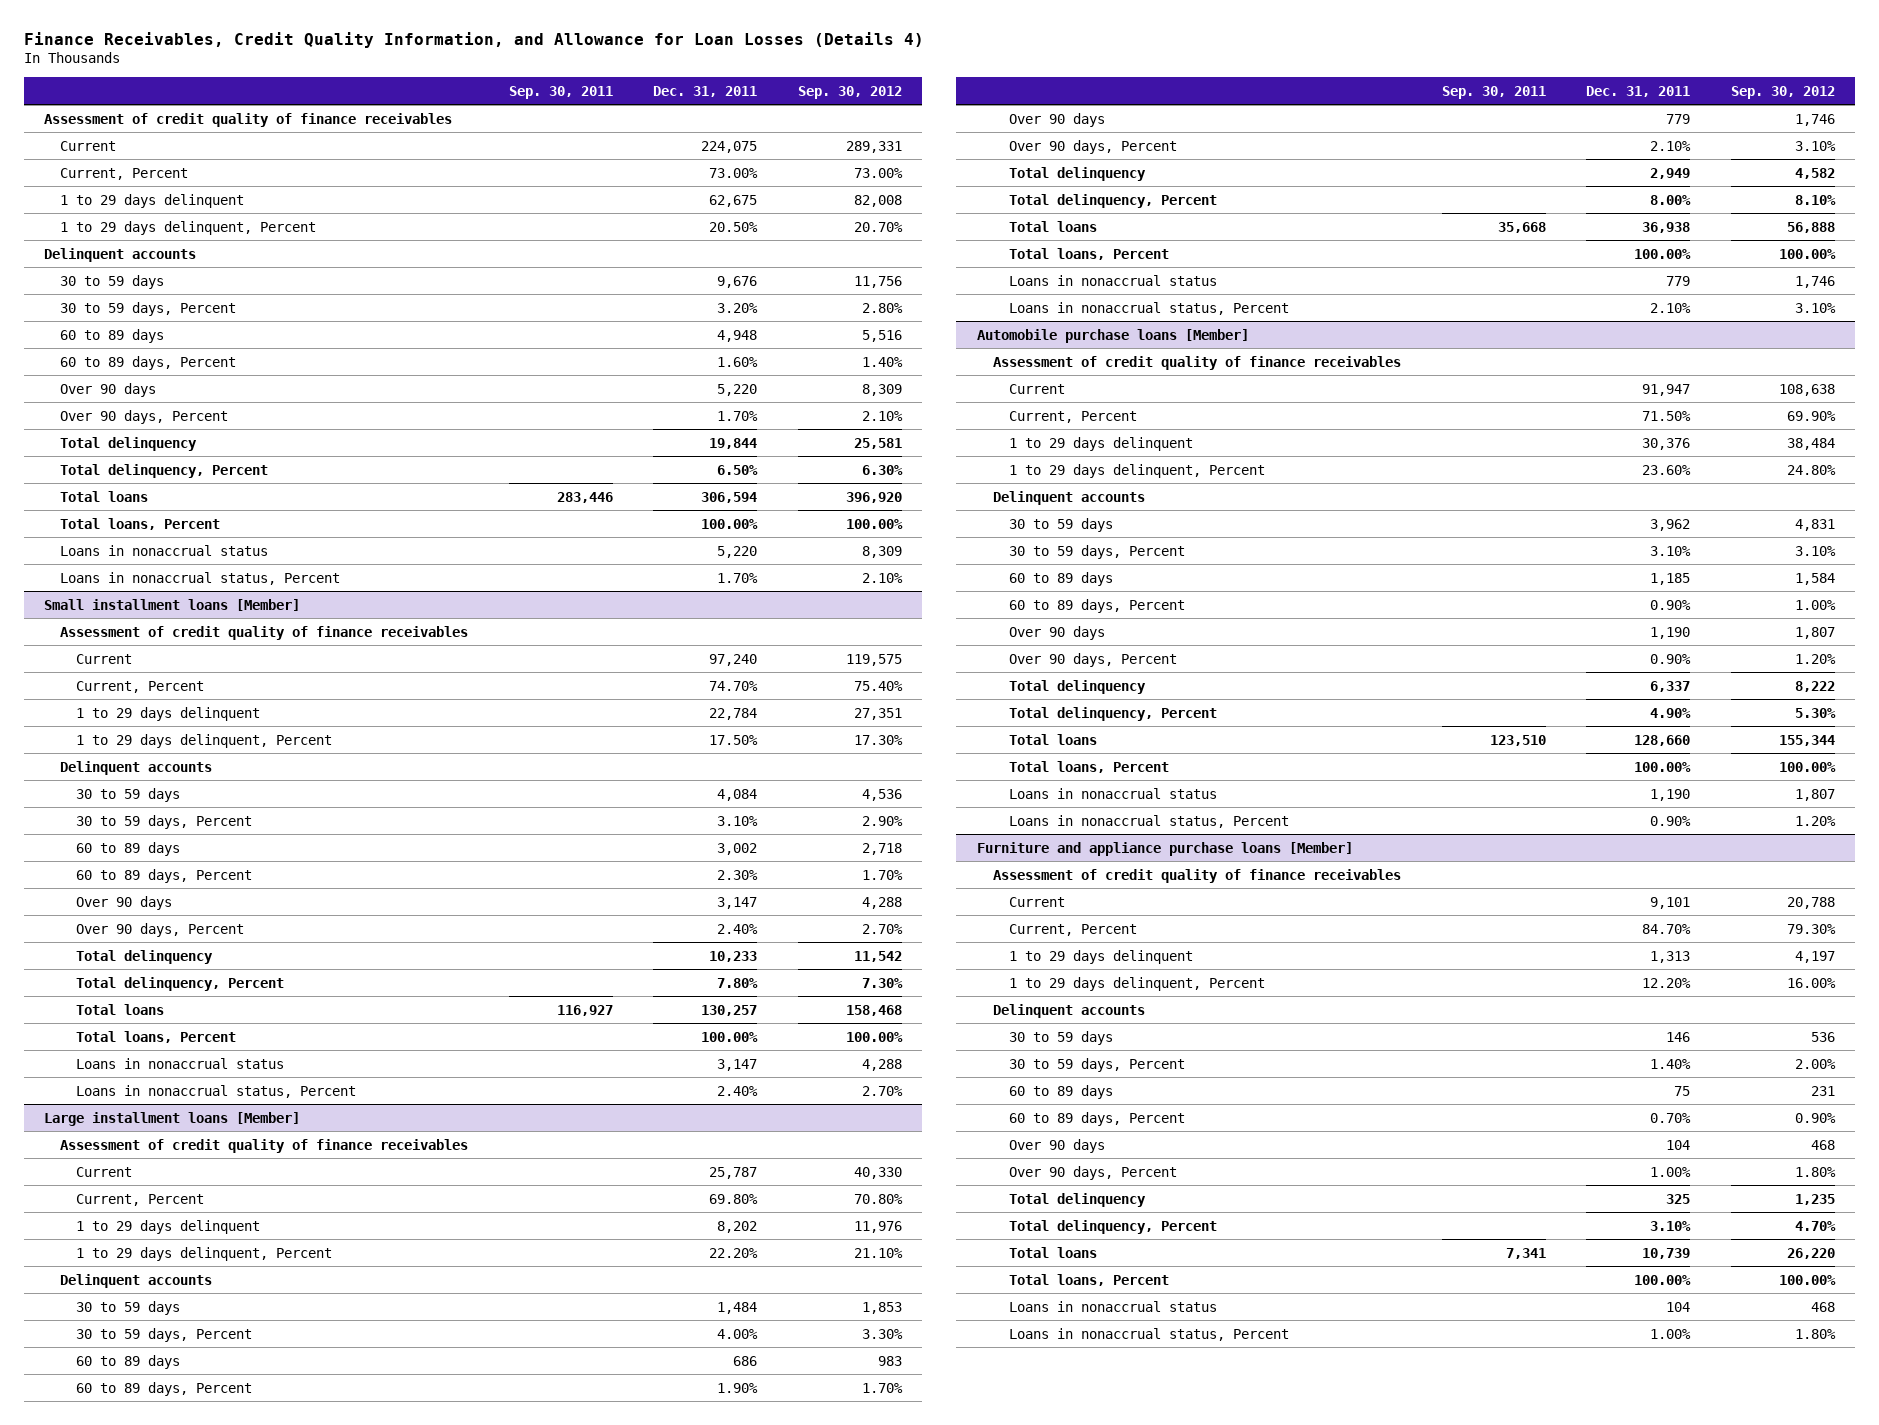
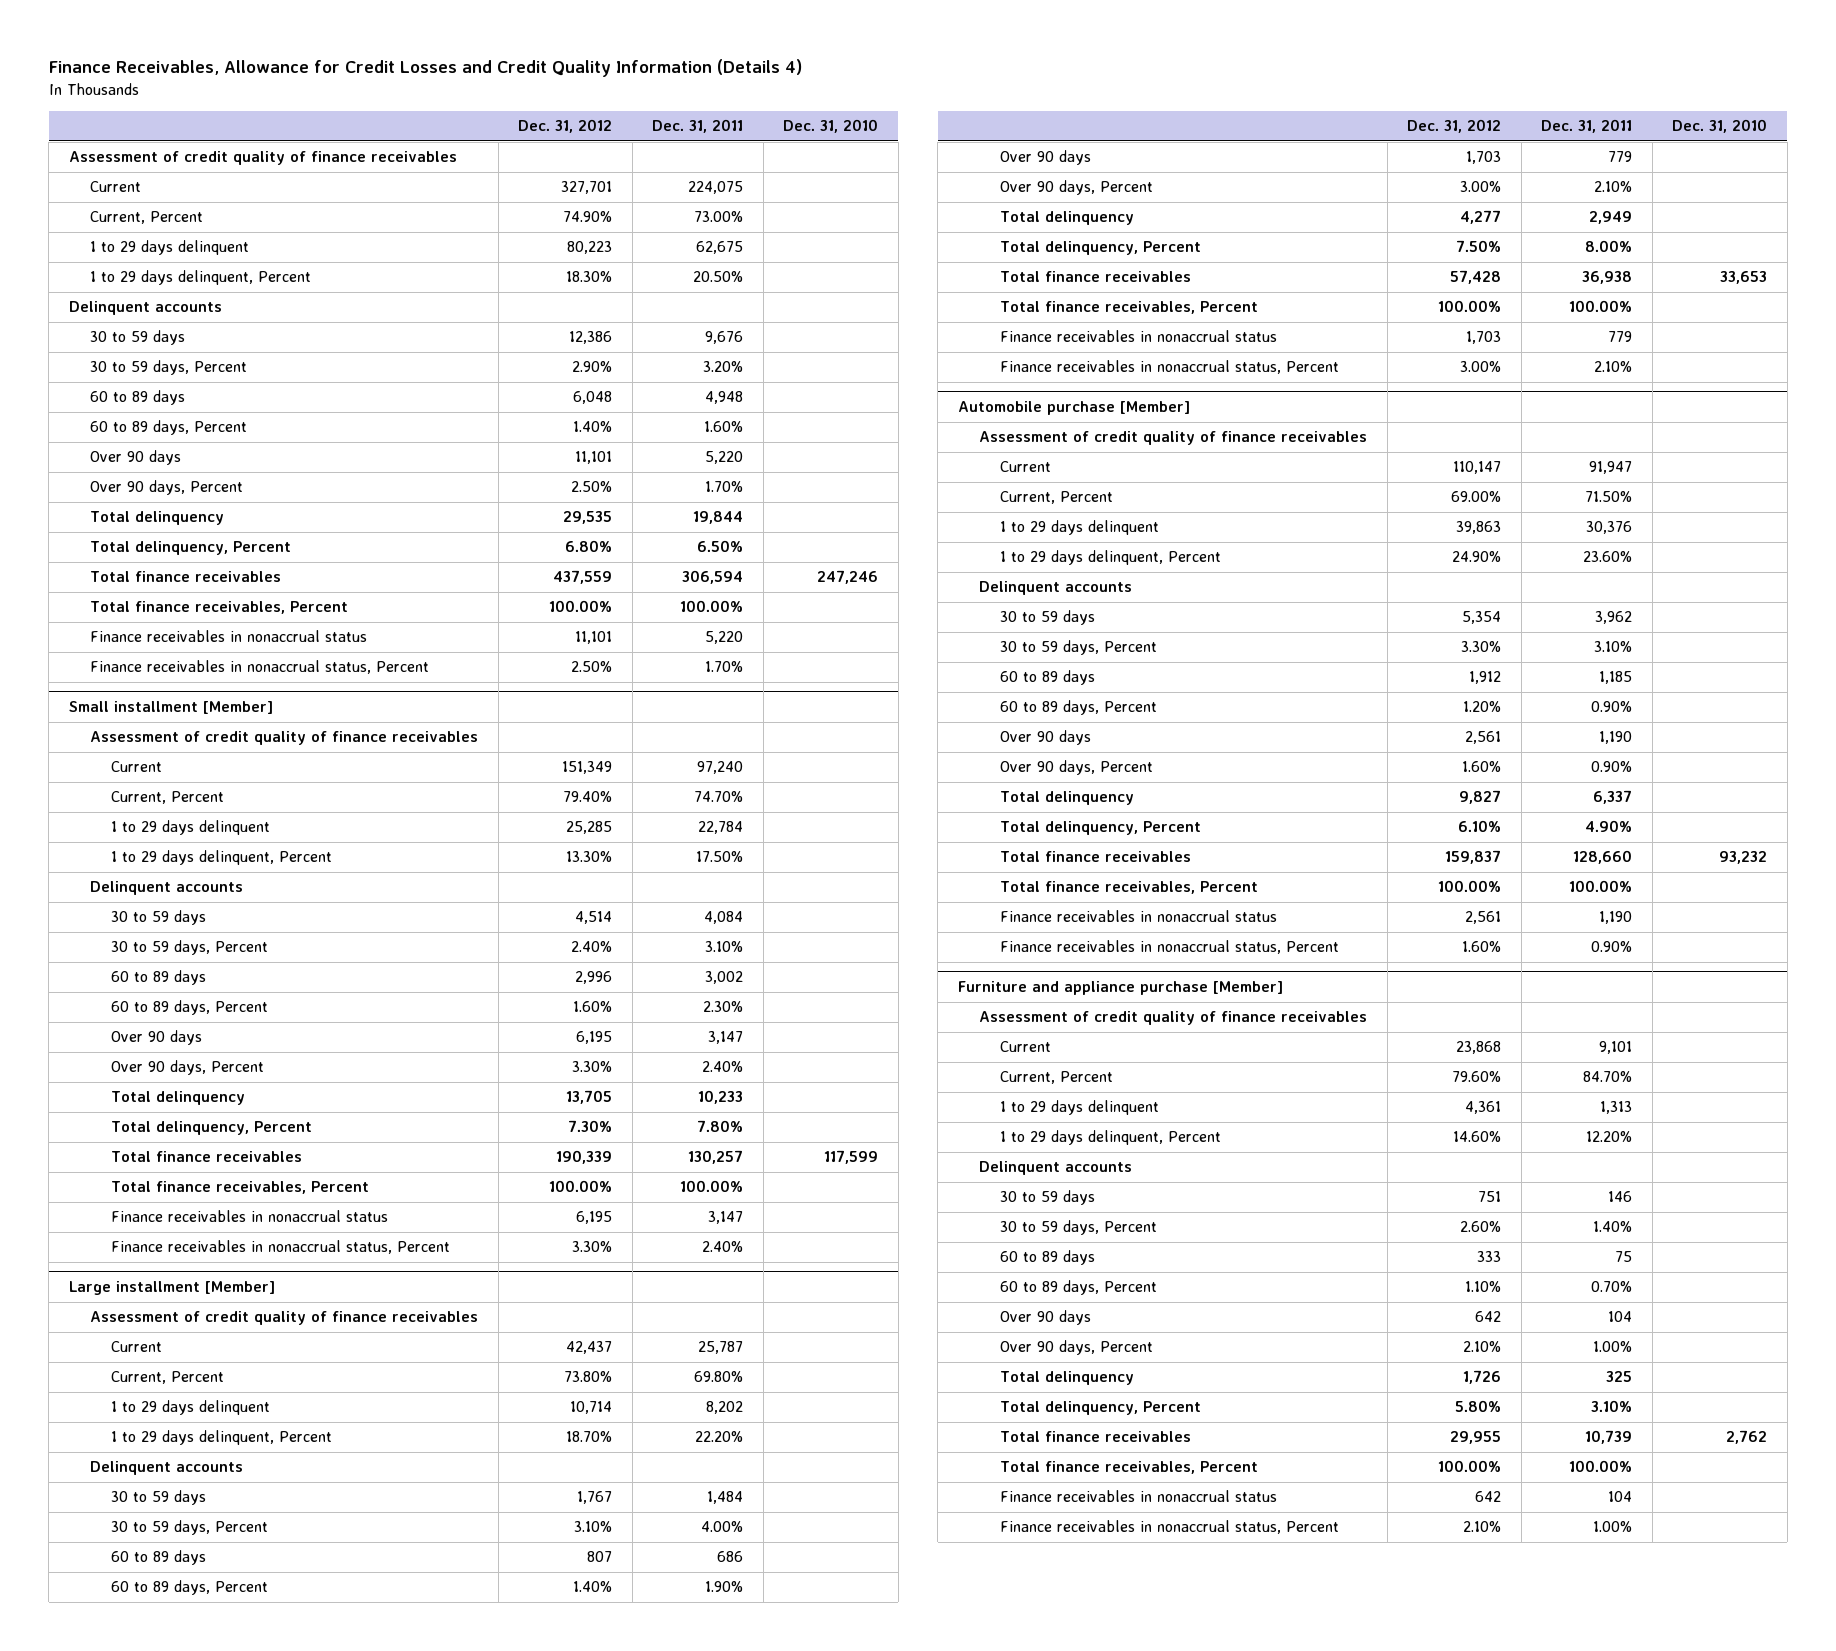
[23,31,924,48] Finance Receivables, Credit Quality Information, and Allowance for Loan Losses (Details 4) -> [48,59,802,78] Finance Receivables, Allowance for Credit Losses and Credit Quality Information (Details 4)
[508,85,613,99] Sep. 30, 2011 -> none
[797,85,902,99] Sep. 30, 2012 -> none
none -> [518,119,613,134] Dec. 31, 2012
none -> [783,119,879,134] Dec. 31, 2010
[59,490,148,502] Total loans -> [90,571,282,583] Total finance receivables
[59,517,220,530] Total loans, Percent -> [90,601,349,615] Total finance receivables, Percent
[59,544,268,556] Loans in nonaccrual status -> [90,630,368,643] Finance receivables in nonaccrual status
[59,571,340,585] Loans in nonaccrual status, Percent -> [90,660,430,675] Finance receivables in nonaccrual status, Percent
[43,598,300,611] Small installment loans [Member] -> [68,701,273,715] Small installment [Member]
[76,1003,165,1015] Total loans -> [111,1151,303,1163] Total finance receivables
[76,1030,237,1043] Total loans, Percent -> [111,1181,370,1195] Total finance receivables, Percent
[76,1057,285,1069] Loans in nonaccrual status -> [111,1210,389,1223] Finance receivables in nonaccrual status
[76,1084,357,1098] Loans in nonaccrual status, Percent -> [111,1240,451,1255] Finance receivables in nonaccrual status, Percent
[43,1111,300,1126] Large installment loans [Member] -> [68,1281,275,1296] Large installment [Member]
[1009,220,1098,232] Total loans -> [1000,271,1192,283] Total finance receivables
[1009,247,1170,260] Total loans, Percent -> [1000,301,1259,315] Total finance receivables, Percent
[1009,274,1218,286] Loans in nonaccrual status -> [1000,330,1278,343] Finance receivables in nonaccrual status
[1009,301,1290,315] Loans in nonaccrual status, Percent -> [1000,360,1340,375] Finance receivables in nonaccrual status, Percent
[976,328,1249,343] Automobile purchase loans [Member] -> [957,401,1190,416] Automobile purchase [Member]
[1009,733,1098,745] Total loans -> [1000,851,1192,863] Total finance receivables
[1009,760,1170,773] Total loans, Percent -> [1000,881,1259,895] Total finance receivables, Percent
[1009,787,1218,799] Loans in nonaccrual status -> [1000,910,1278,923] Finance receivables in nonaccrual status
[1009,814,1290,828] Loans in nonaccrual status, Percent -> [1000,940,1340,955] Finance receivables in nonaccrual status, Percent
[976,841,1353,856] Furniture and appliance purchase loans [Member] -> [957,981,1283,996] Furniture and appliance purchase [Member]
[1009,1246,1098,1258] Total loans -> [1000,1431,1192,1443] Total finance receivables
[1009,1273,1170,1286] Total loans, Percent -> [1000,1461,1259,1475] Total finance receivables, Percent
[1009,1300,1218,1312] Loans in nonaccrual status -> [1000,1490,1278,1503] Finance receivables in nonaccrual status
[1009,1327,1290,1341] Loans in nonaccrual status, Percent -> [1000,1520,1340,1535] Finance receivables in nonaccrual status, Percent

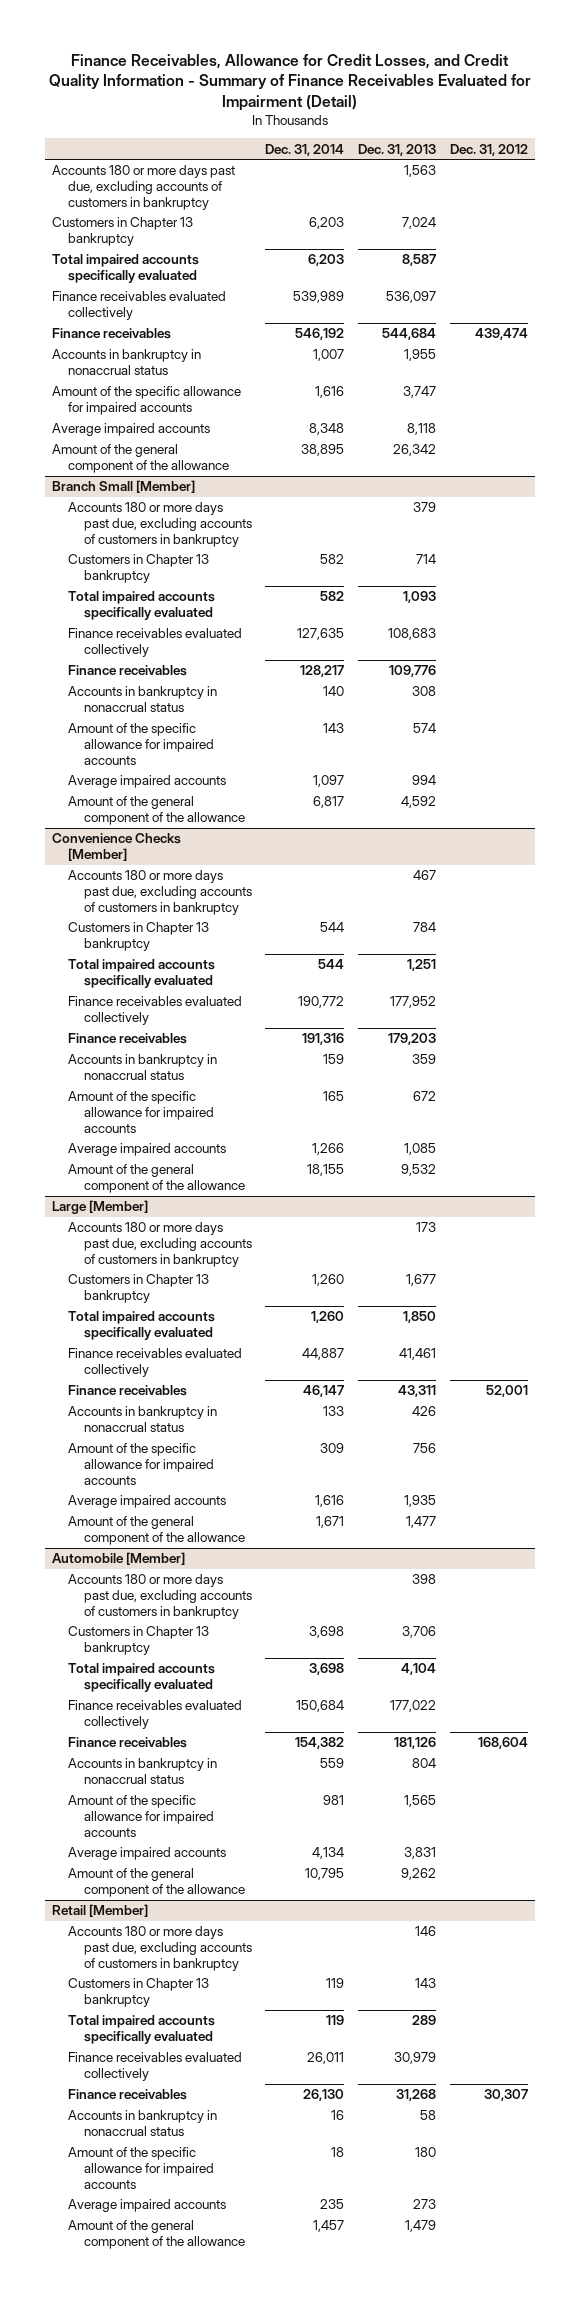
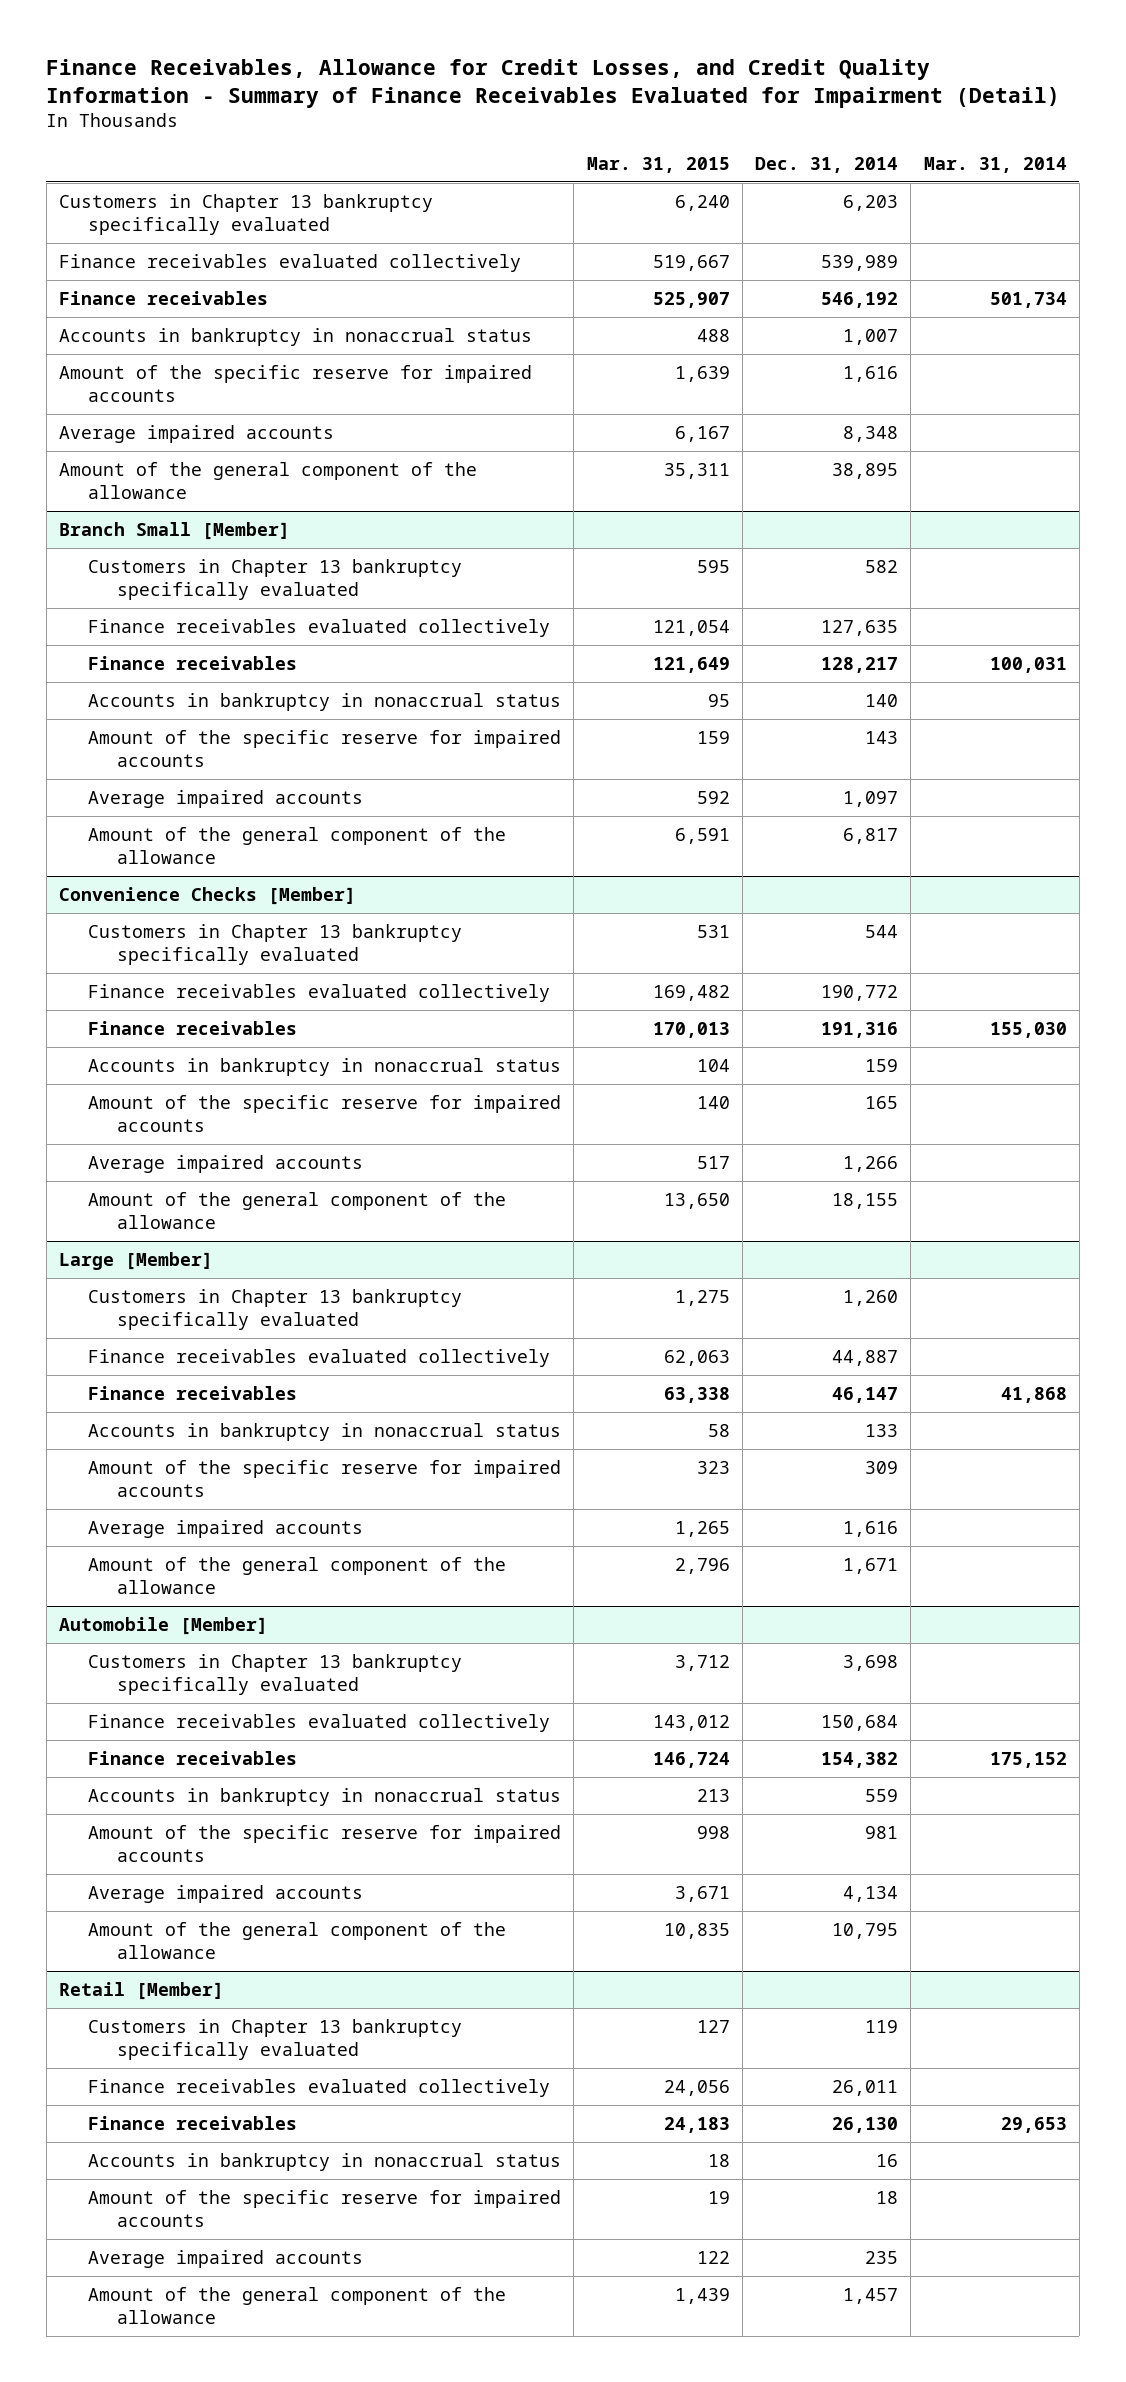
[358,143,437,156] Dec. 31, 2013 -> none
[449,143,528,156] Dec. 31, 2012 -> none
none -> [586,157,730,174] Mar. 31, 2015
none -> [923,157,1067,174] Mar. 31, 2014
[52,165,236,210] Accounts 180 or more days past due, excluding accounts of customers in bankruptcy -> none
[52,254,200,284] Total impaired accounts specifically evaluated -> none
[52,217,194,247] Customers in Chapter 13 bankruptcy -> [59,193,434,236] Customers in Chapter 13 bankruptcy specifically evaluated
[52,386,242,416] Amount of the specific allowance for impaired accounts -> [59,364,533,403] Amount of the specific reserve for impaired accounts
[67,502,252,547] Accounts 180 or more days past due, excluding accounts of customers in bankruptcy -> none
[67,591,215,621] Total impaired accounts specifically evaluated -> none
[67,554,209,584] Customers in Chapter 13 bankruptcy -> [88,558,463,601] Customers in Chapter 13 bankruptcy specifically evaluated
[67,723,214,765] Amount of the specific allowance for impaired accounts -> [88,729,562,768] Amount of the specific reserve for impaired accounts
[67,870,252,915] Accounts 180 or more days past due, excluding accounts of customers in bankruptcy -> none
[67,959,215,989] Total impaired accounts specifically evaluated -> none
[67,922,209,952] Customers in Chapter 13 bankruptcy -> [88,923,463,966] Customers in Chapter 13 bankruptcy specifically evaluated
[67,1091,214,1133] Amount of the specific allowance for impaired accounts -> [88,1094,562,1133] Amount of the specific reserve for impaired accounts
[67,1222,252,1267] Accounts 180 or more days past due, excluding accounts of customers in bankruptcy -> none
[67,1311,215,1341] Total impaired accounts specifically evaluated -> none
[67,1274,209,1304] Customers in Chapter 13 bankruptcy -> [88,1288,463,1331] Customers in Chapter 13 bankruptcy specifically evaluated
[67,1443,214,1485] Amount of the specific allowance for impaired accounts -> [88,1459,562,1498] Amount of the specific reserve for impaired accounts
[67,1574,252,1619] Accounts 180 or more days past due, excluding accounts of customers in bankruptcy -> none
[67,1663,215,1693] Total impaired accounts specifically evaluated -> none
[67,1626,209,1656] Customers in Chapter 13 bankruptcy -> [88,1653,463,1696] Customers in Chapter 13 bankruptcy specifically evaluated
[67,1795,214,1837] Amount of the specific allowance for impaired accounts -> [88,1824,562,1863] Amount of the specific reserve for impaired accounts
[67,1926,252,1971] Accounts 180 or more days past due, excluding accounts of customers in bankruptcy -> none
[67,2015,215,2045] Total impaired accounts specifically evaluated -> none
[67,1978,209,2008] Customers in Chapter 13 bankruptcy -> [88,2018,463,2061] Customers in Chapter 13 bankruptcy specifically evaluated
[67,2147,214,2189] Amount of the specific allowance for impaired accounts -> [88,2189,562,2228] Amount of the specific reserve for impaired accounts

